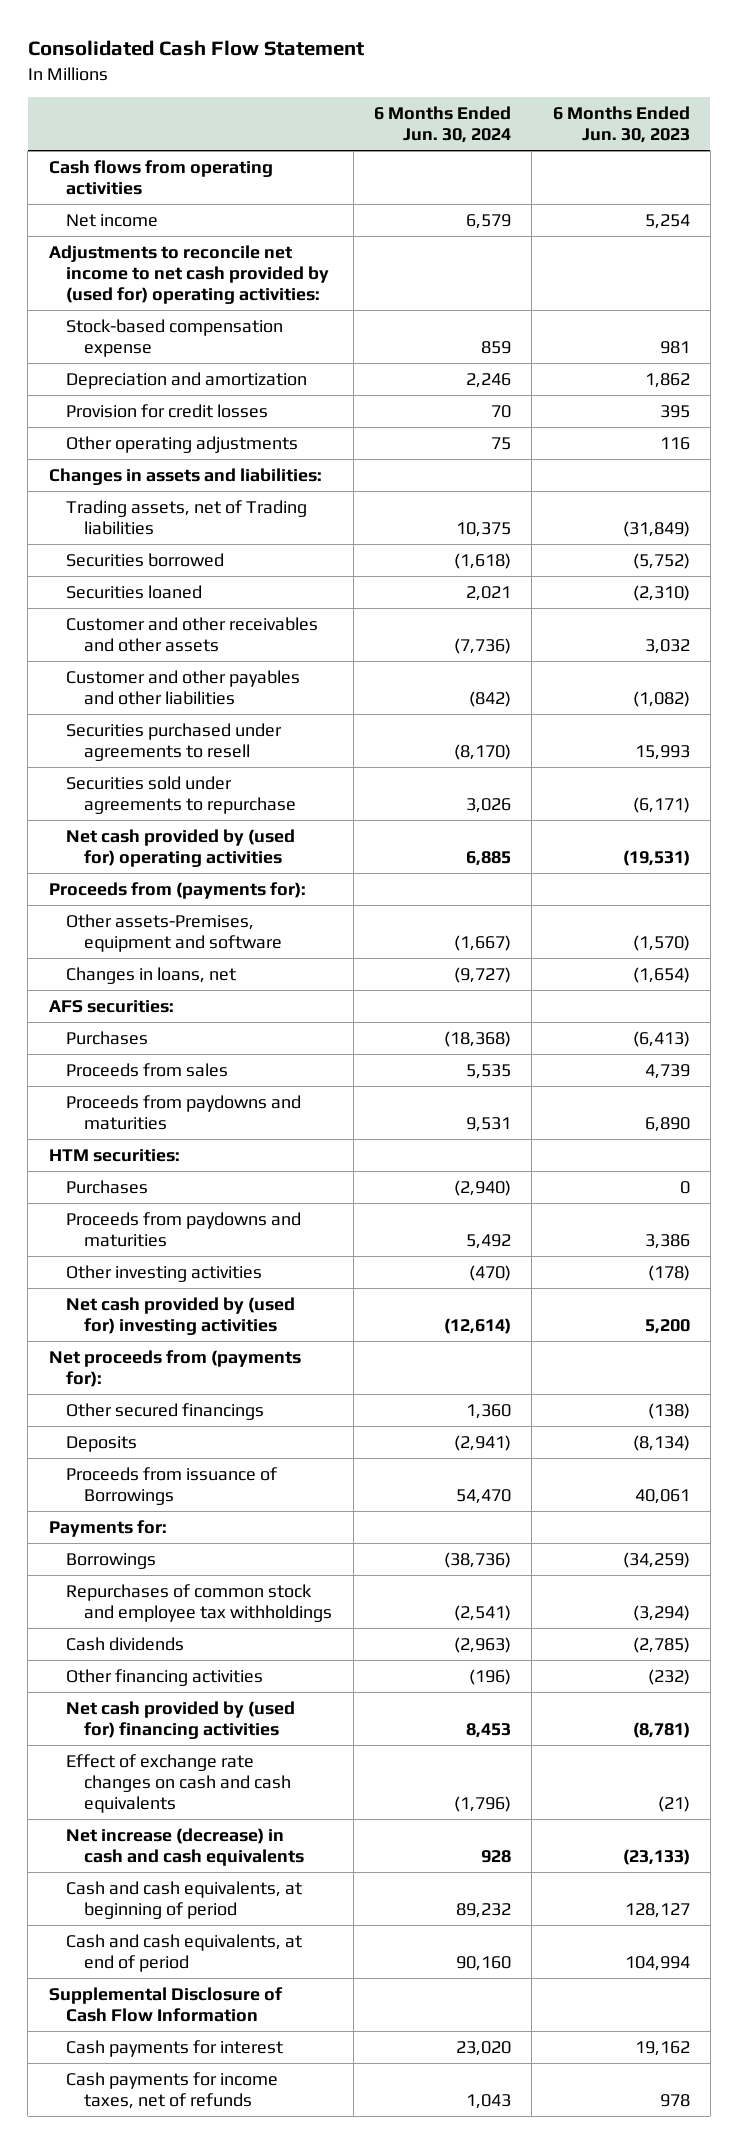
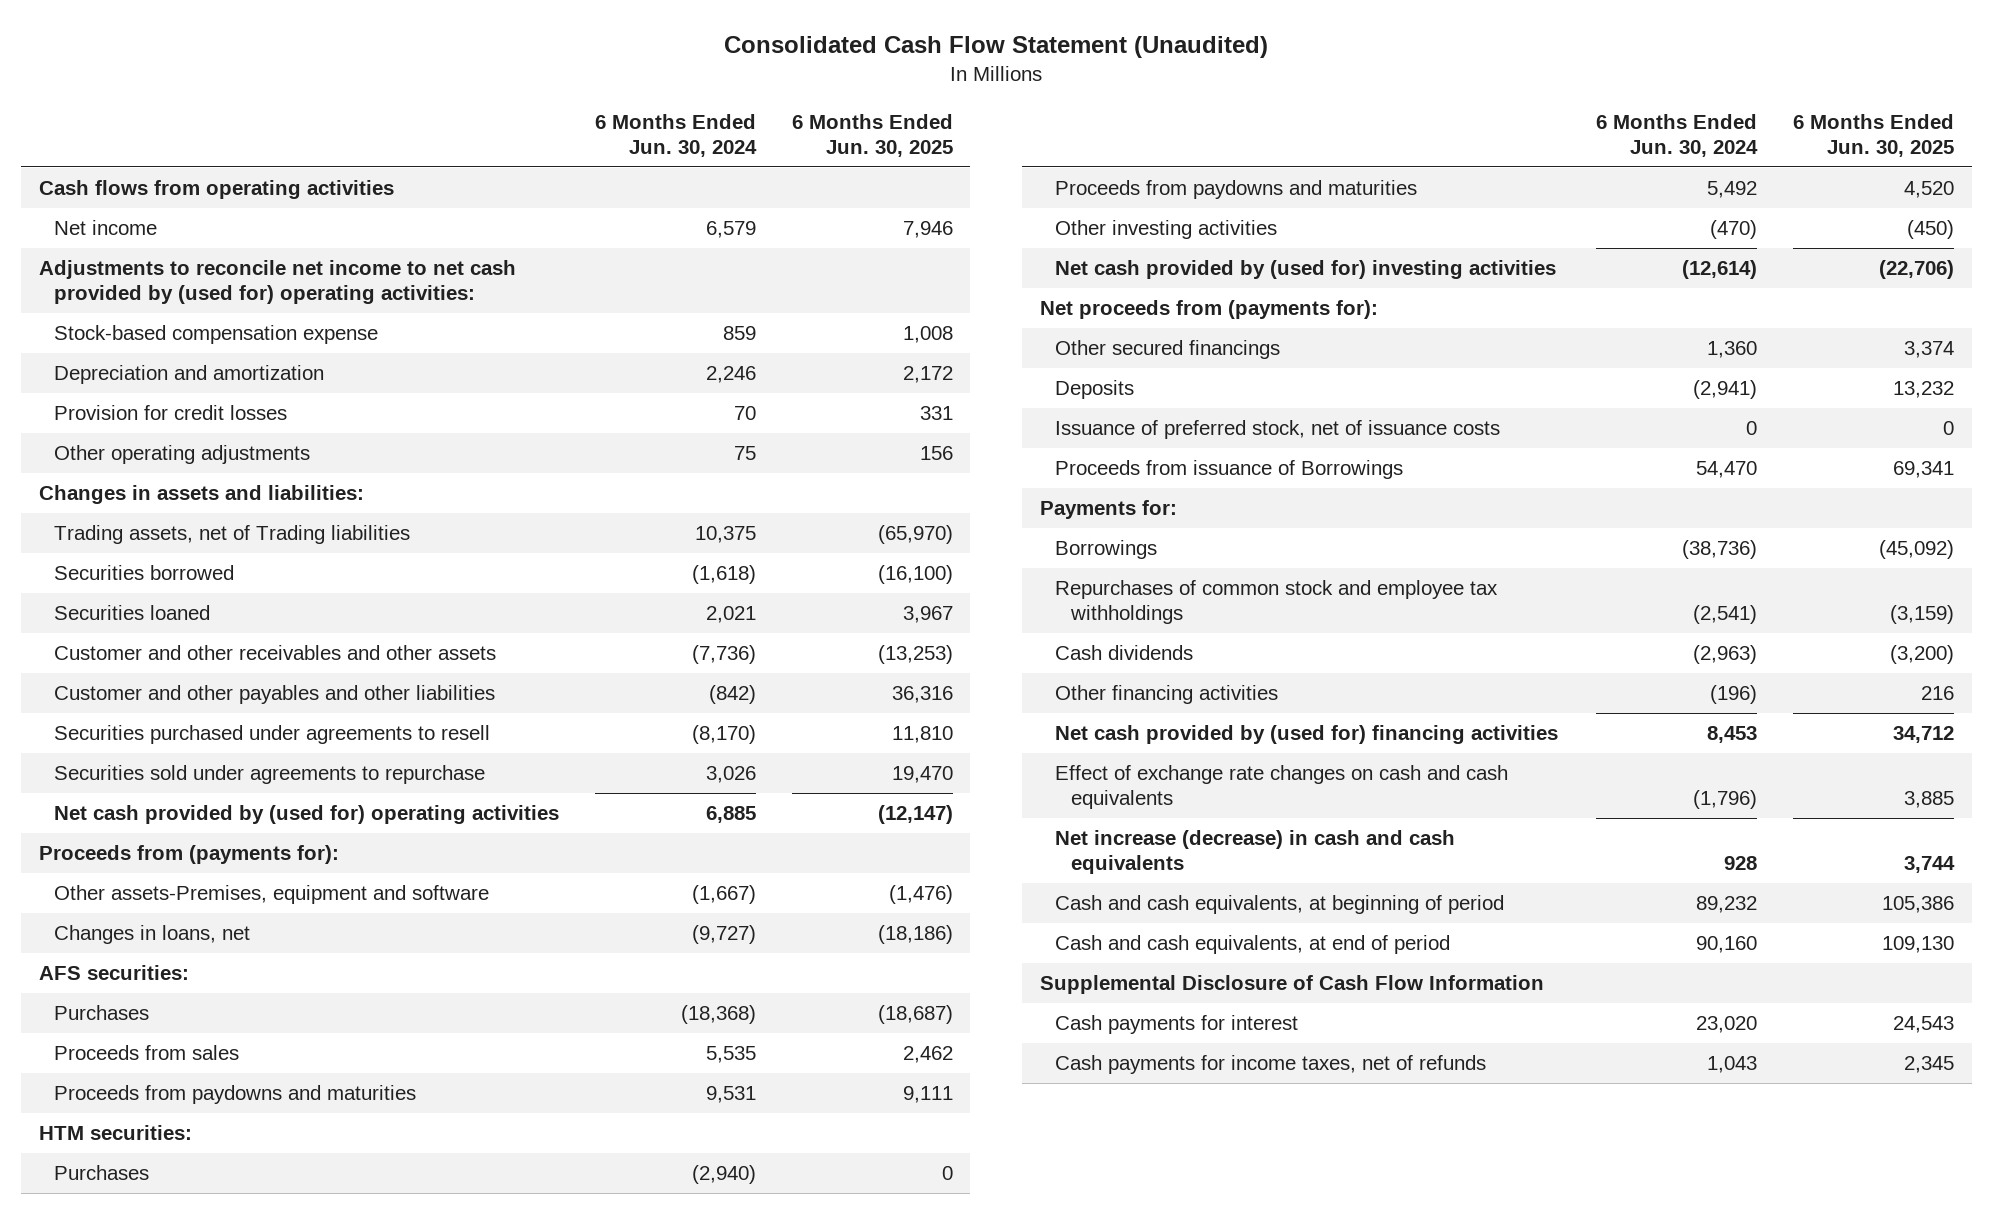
[27,40,364,57] Consolidated Cash Flow Statement -> [724,35,1269,58] Consolidated Cash Flow Statement (Unaudited)
[552,106,690,144] 6 Months Ended Jun. 30, 2023 -> none
none -> [791,113,953,157] 6 Months Ended Jun. 30, 2025
none -> [1055,419,1501,439] Issuance of preferred stock, net of issuance costs

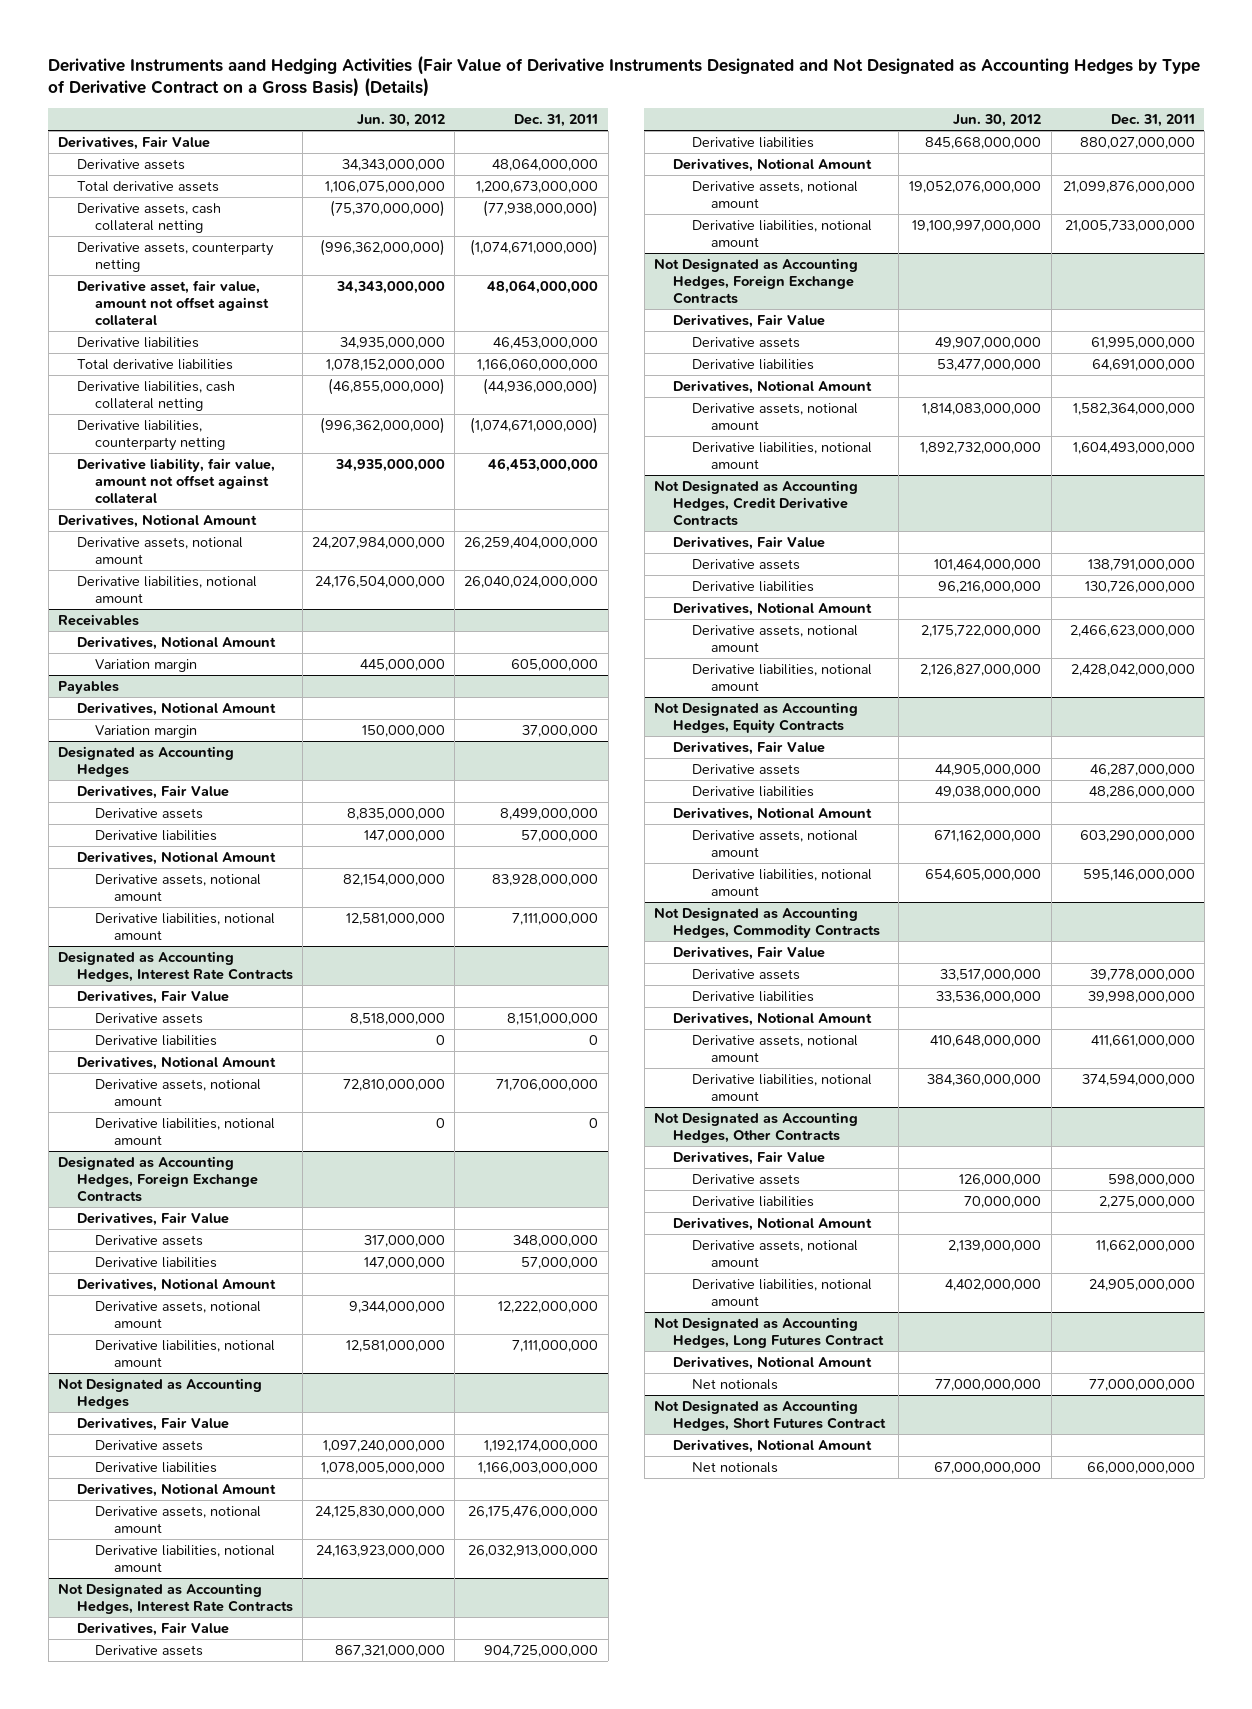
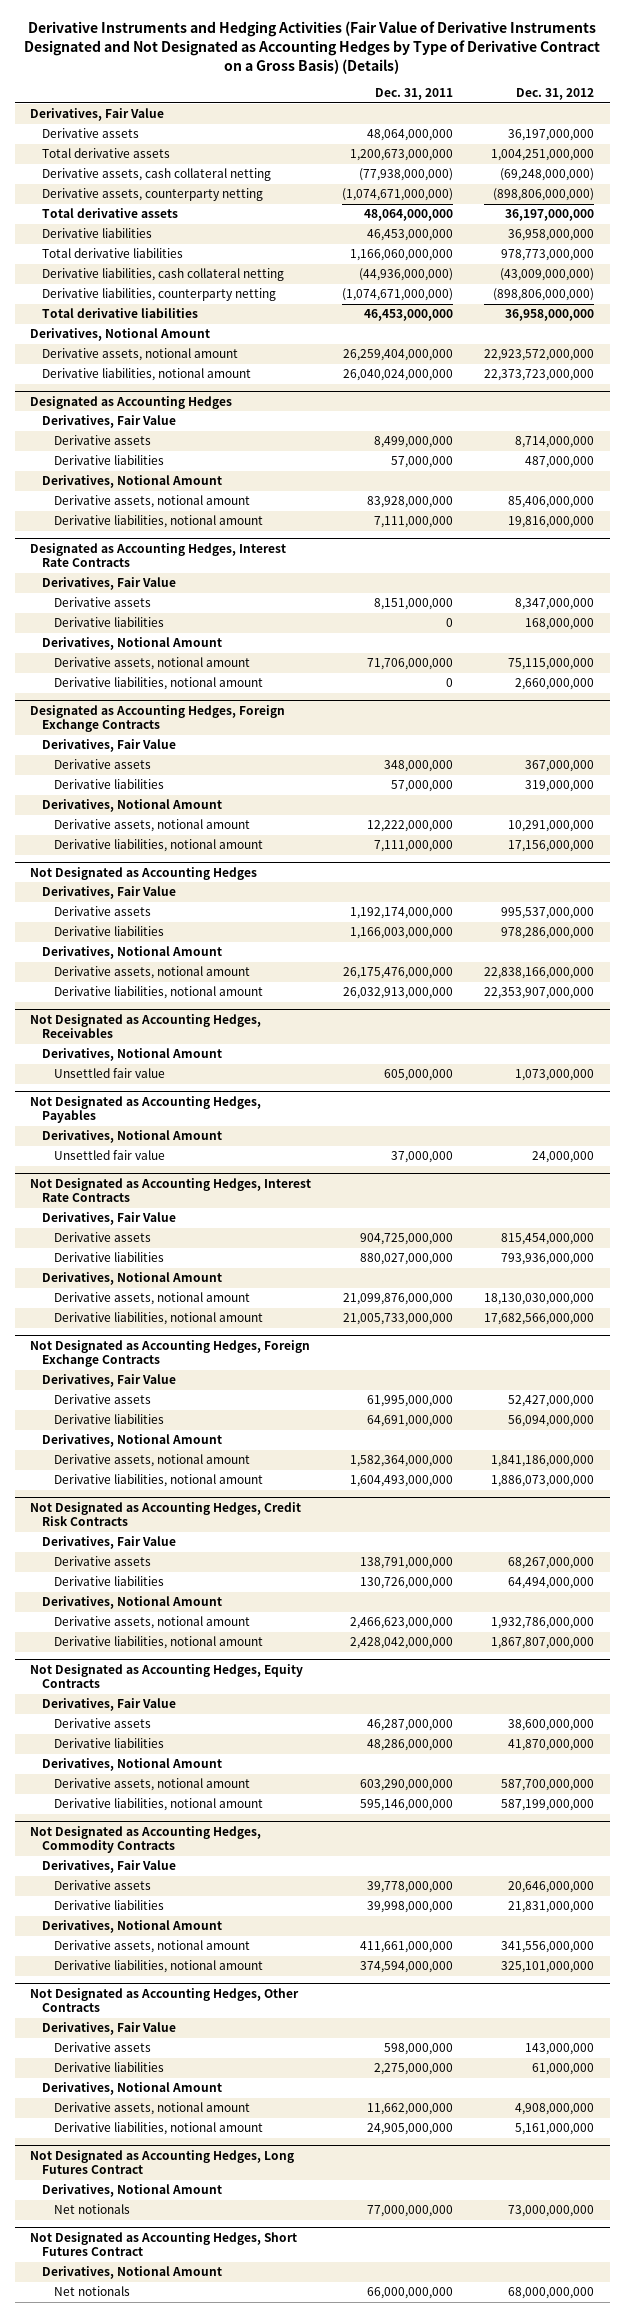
[48,54,1201,98] Derivative Instruments aand Hedging Activities (Fair Value of Derivative Instruments Designated and Not Designated as Accounting Hedges by Type of Derivative Contract on a Gross Basis) (Details) -> [24,21,601,74] Derivative Instruments and Hedging Activities (Fair Value of Derivative Instruments Designated and Not Designated as Accounting Hedges by Type of Derivative Contract on a Gross Basis) (Details)
[356,113,445,127] Jun. 30, 2012 -> none
none -> [516,88,595,101] Dec. 31, 2012
[76,280,270,327] Derivative asset, fair value, amount not offset against collateral -> [42,208,179,219] Total derivative assets
[76,458,275,505] Derivative liability, fair value, amount not offset against collateral -> [42,308,199,319] Total derivative liabilities
[57,614,139,627] Receivables -> none
[76,636,276,651] Derivatives, Notional Amount -> none
[95,659,198,673] Variation margin -> none
[57,681,119,695] Payables -> none
[76,702,276,717] Derivatives, Notional Amount -> none
[95,725,198,739] Variation margin -> none
none -> [30,1013,262,1038] Not Designated as Accounting Hedges, Receivables
none -> [42,1048,223,1062] Derivatives, Notional Amount
none -> [54,1068,166,1079] Unsettled fair value
none -> [30,1095,262,1123] Not Designated as Accounting Hedges, Payables
none -> [42,1130,223,1144] Derivatives, Notional Amount
none -> [54,1150,166,1161] Unsettled fair value
[654,480,859,527] Not Designated as Accounting Hedges, Credit Derivative Contracts -> [30,1501,302,1526] Not Designated as Accounting Hedges, Credit Risk Contracts

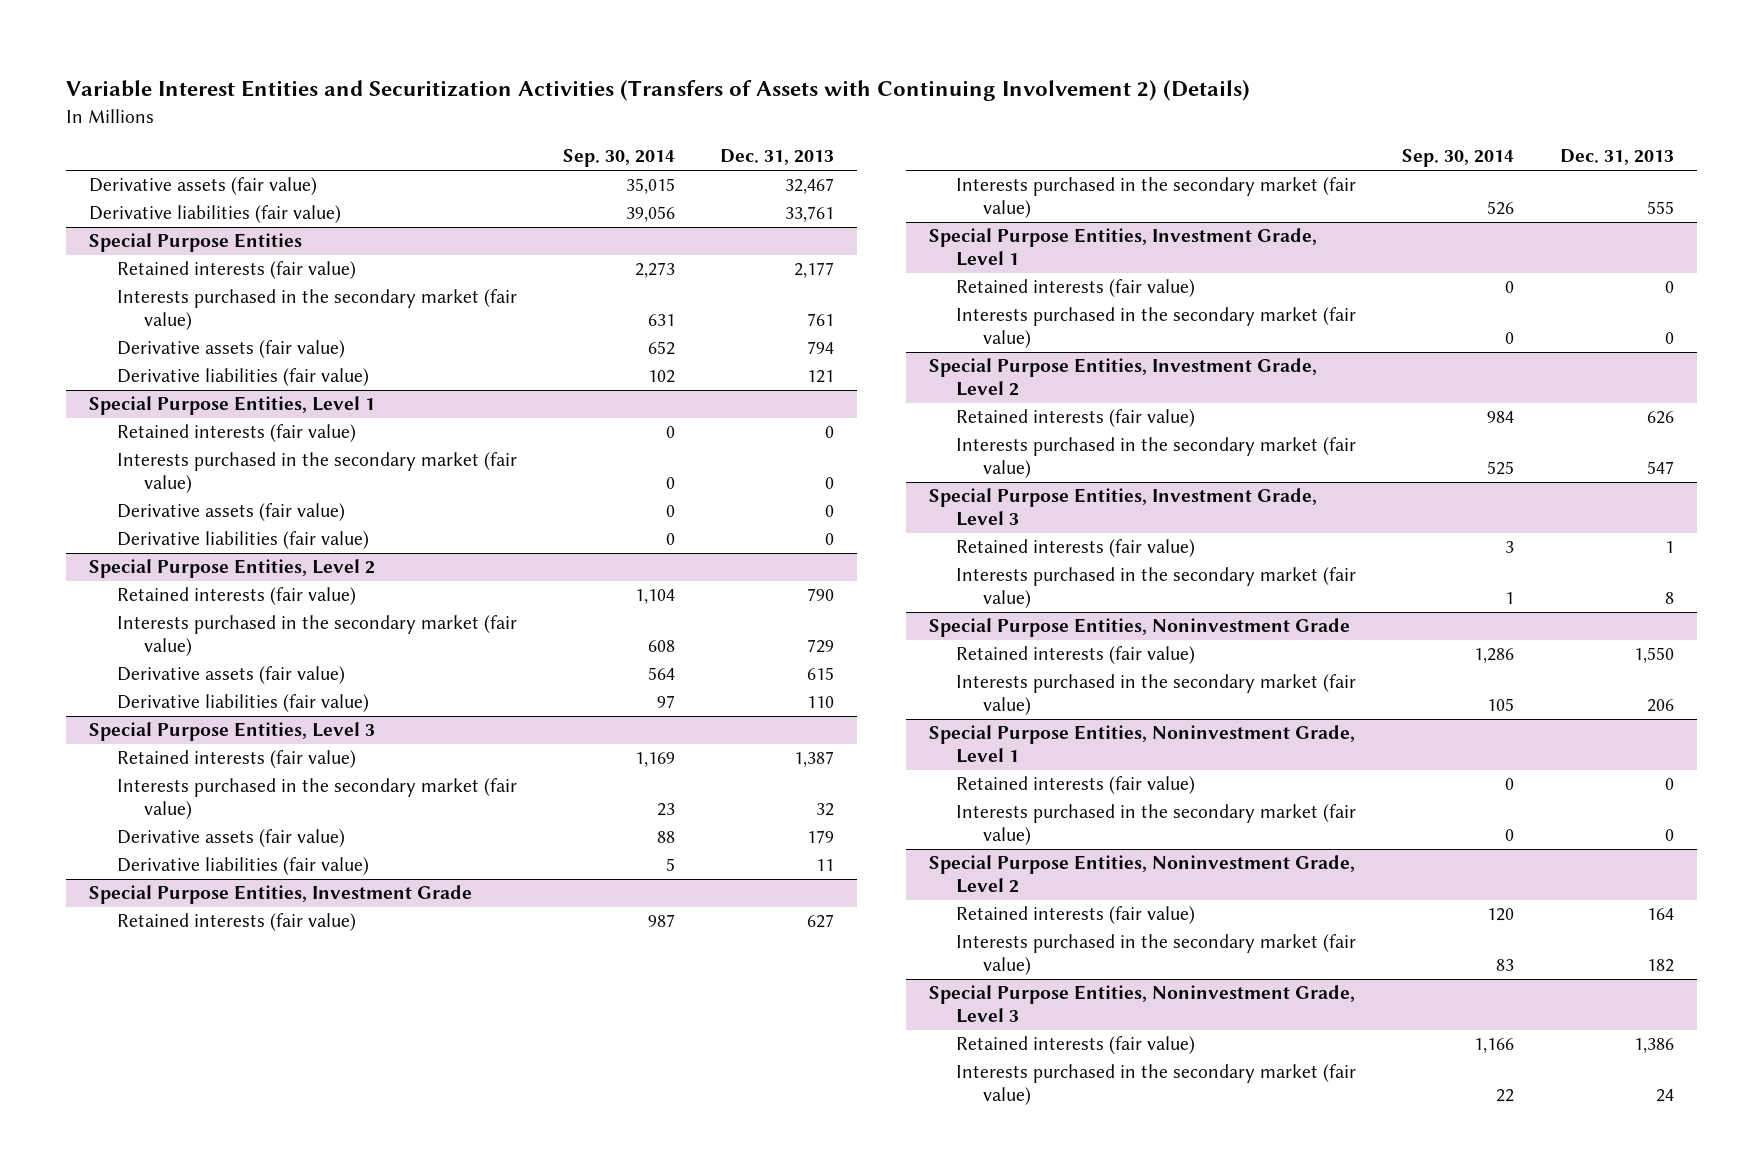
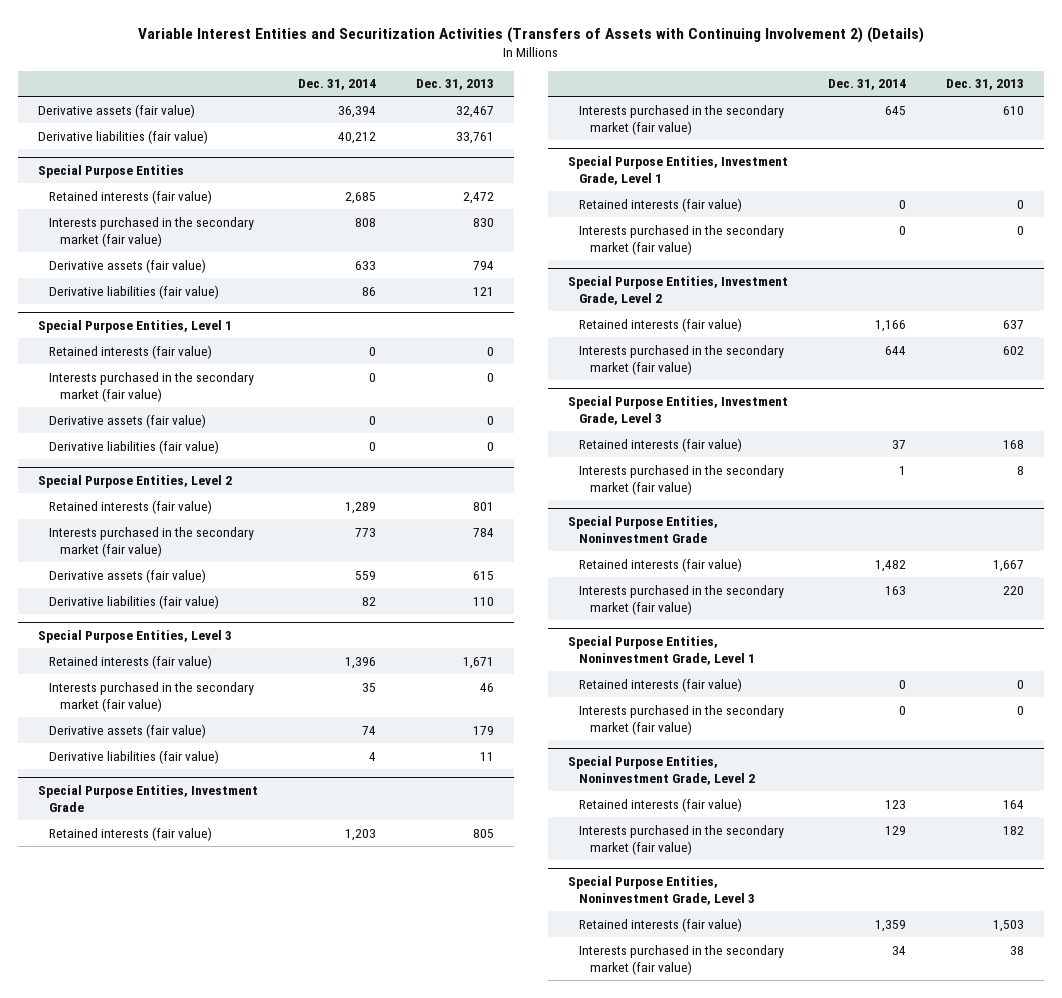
[562,149,675,168] Sep. 30, 2014 -> none
none -> [297,79,376,91] Dec. 31, 2014
[794,262,835,279] 2,177 -> [462,191,494,204] 2,472
[807,313,835,327] 761 -> [472,217,494,227] 830
[807,588,835,602] 790 -> [472,501,494,511] 801
[807,639,835,654] 729 -> [472,527,494,537] 784
[794,751,835,768] 1,387 -> [462,656,494,669] 1,671
[816,803,835,817] 32 -> [479,682,494,692] 46
[807,914,835,929] 627 -> [472,828,494,838] 805
[1646,201,1674,215] 555 -> [1002,105,1024,115] 610
[1646,411,1674,425] 626 -> [1002,319,1024,329] 637
[1646,461,1674,475] 547 -> [1002,345,1024,355] 602
[1664,541,1674,554] 1 -> [1002,439,1024,449] 168
[1633,647,1674,664] 1,550 -> [992,559,1024,572] 1,667
[1646,699,1674,713] 206 -> [1002,585,1024,595] 220
[1633,1038,1674,1054] 1,386 -> [992,919,1024,932] 1,503
[1655,1089,1674,1103] 24 -> [1009,945,1024,955] 38

